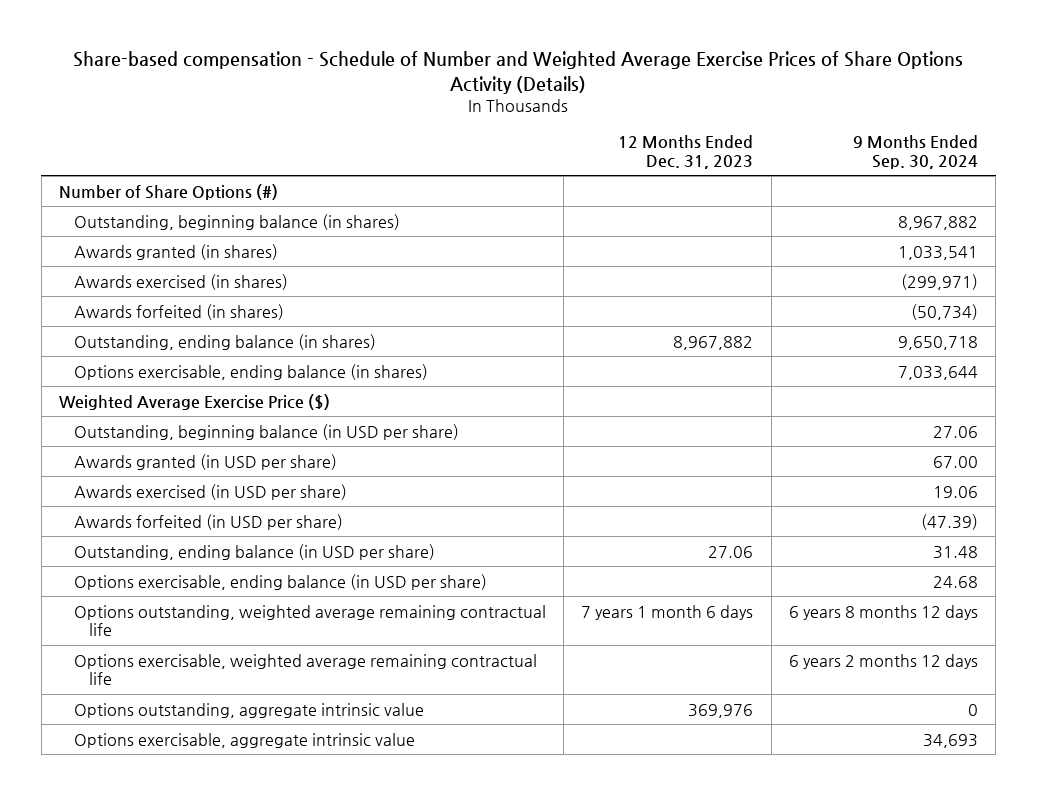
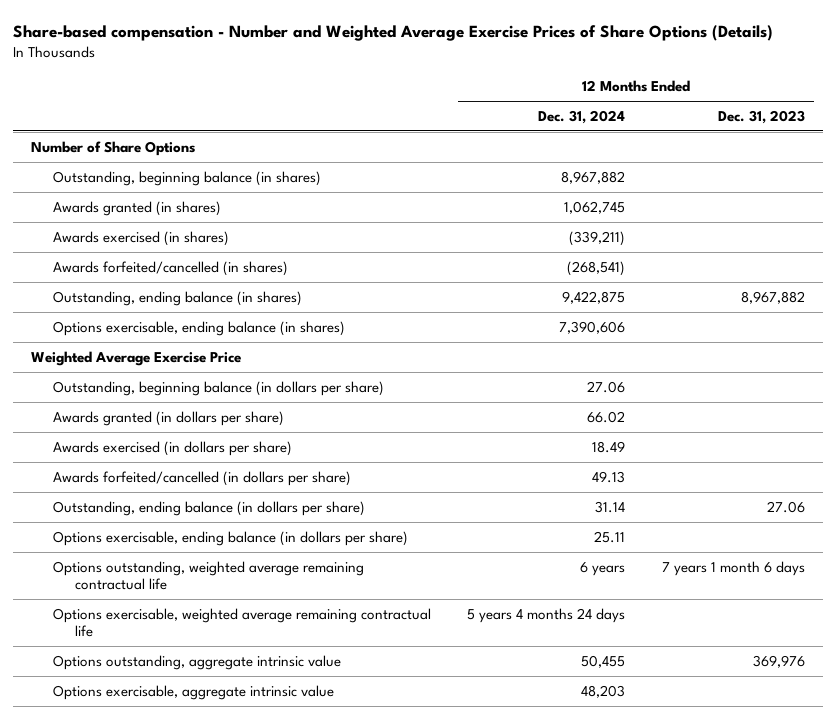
[73,51,964,94] Share-based compensation - Schedule of Number and Weighted Average Exercise Prices of Share Options Activity (Details) -> [13,24,774,41] Share-based compensation - Number and Weighted Average Exercise Prices of Share Options (Details)
[852,134,978,169] 9 Months Ended Sep. 30, 2024 -> none
none -> [538,110,626,125] Dec. 31, 2024
[58,183,278,200] Number of Share Options (#) -> [31,140,196,156] Number of Share Options
[73,303,284,320] Awards forfeited (in shares) -> [53,260,289,276] Awards forfeited/cancelled (in shares)
[58,393,330,410] Weighted Average Exercise Price ($) -> [31,350,242,366] Weighted Average Exercise Price
[73,423,459,440] Outstanding, beginning balance (in USD per share) -> [53,380,385,396] Outstanding, beginning balance (in dollars per share)
[73,453,337,470] Awards granted (in USD per share) -> [53,410,285,426] Awards granted (in dollars per share)
[73,483,347,500] Awards exercised (in USD per share) -> [53,440,293,456] Awards exercised (in dollars per share)
[73,513,343,530] Awards forfeited (in USD per share) -> [53,470,352,486] Awards forfeited/cancelled (in dollars per share)
[73,543,435,560] Outstanding, ending balance (in USD per share) -> [53,500,366,516] Outstanding, ending balance (in dollars per share)
[73,573,487,590] Options exercisable, ending balance (in USD per share) -> [53,530,409,546] Options exercisable, ending balance (in dollars per share)

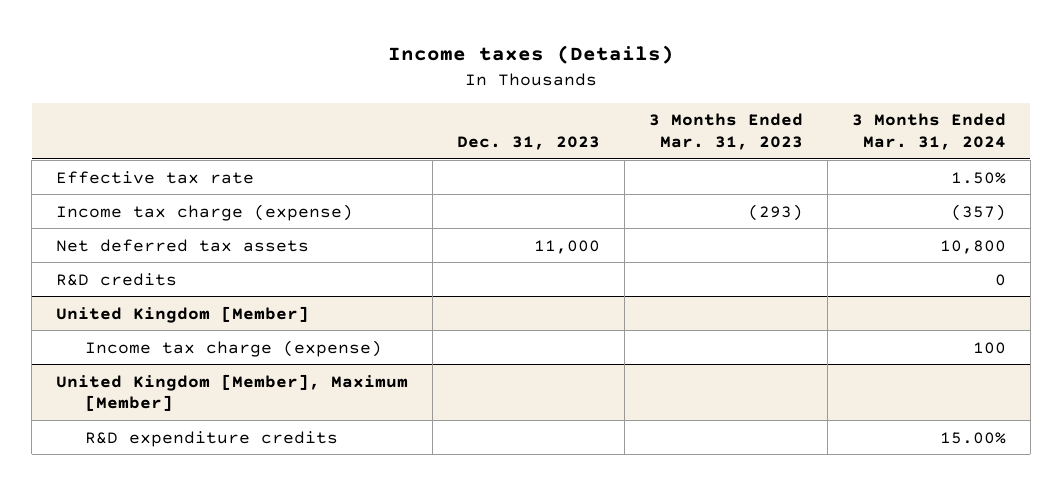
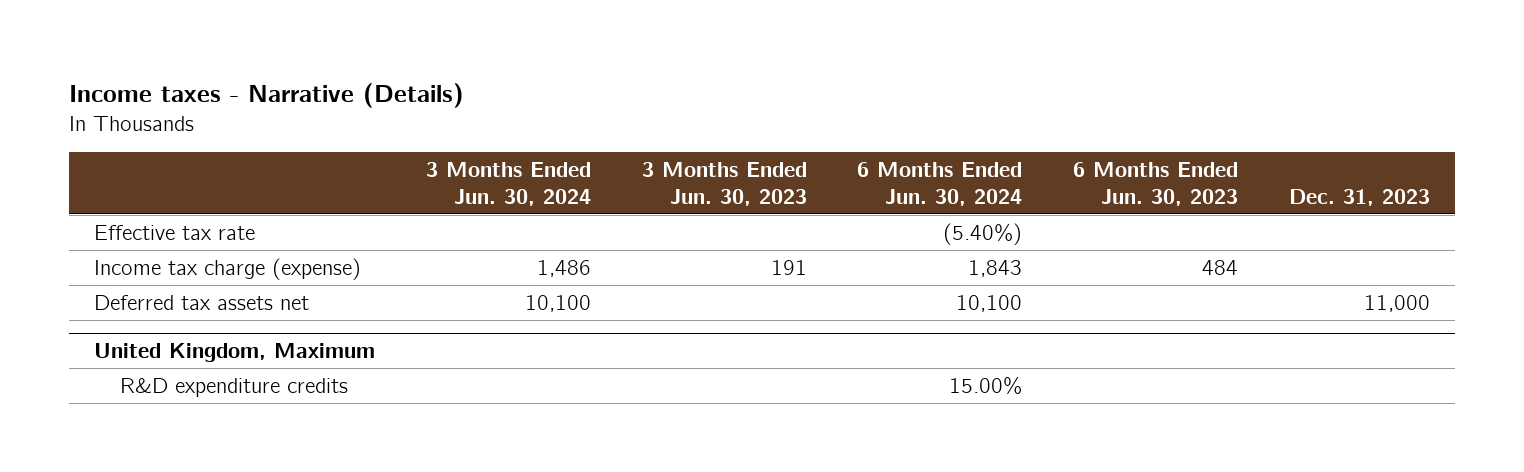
[388,44,675,64] Income taxes (Details) -> [69,83,465,109] Income taxes - Narrative (Details)
[649,113,804,150] 3 Months Ended Mar. 31, 2023 -> none
[851,113,1006,150] 3 Months Ended Mar. 31, 2024 -> none
none -> [426,161,592,206] 3 Months Ended Jun. 30, 2024
none -> [641,161,807,206] 3 Months Ended Jun. 30, 2023
none -> [857,161,1023,206] 6 Months Ended Jun. 30, 2024
none -> [1073,161,1239,206] 6 Months Ended Jun. 30, 2023
[56,272,178,286] R&D credits -> none
[56,305,310,323] United Kingdom [Member] -> none
[84,339,382,357] Income tax charge (expense) -> none
[56,238,310,252] Net deferred tax assets -> [94,294,310,310] Deferred tax assets net
[56,373,409,412] United Kingdom [Member], Maximum [Member] -> [94,343,376,363] United Kingdom, Maximum

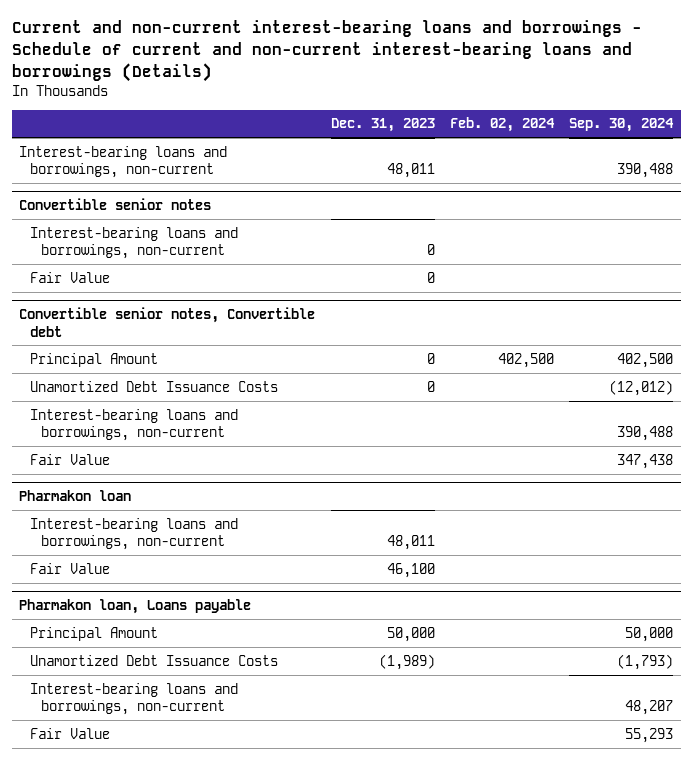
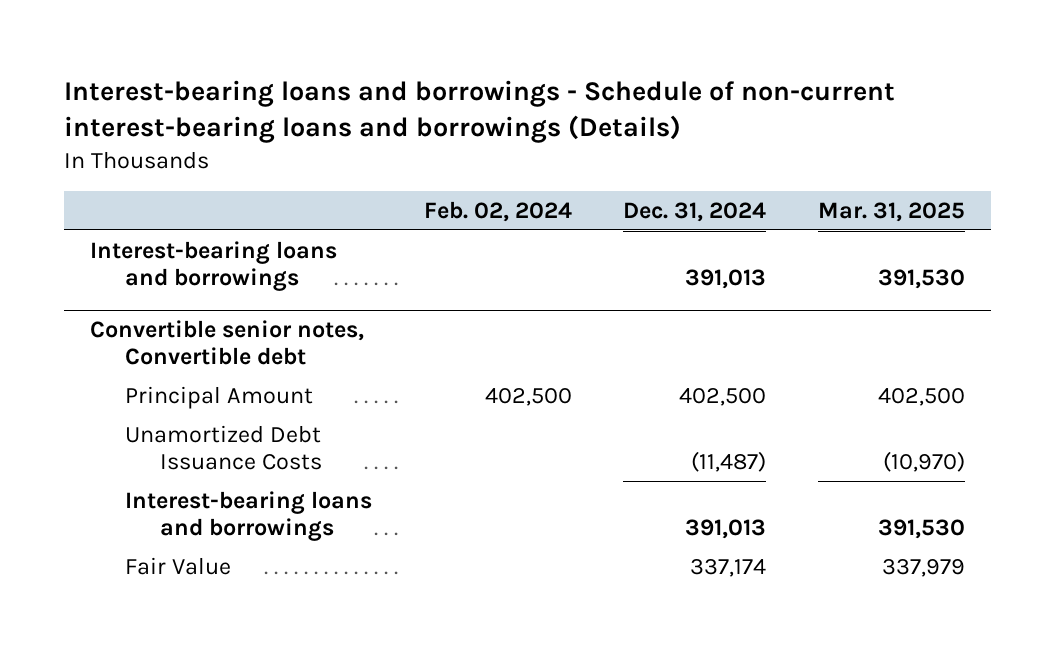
[11,20,642,82] Current and non-current interest-bearing loans and borrowings - Schedule of current and non-current interest-bearing loans and borrowings (Details) -> [63,80,895,144] Interest-bearing loans and borrowings - Schedule of non-current interest-bearing loans and borrowings (Details)
[330,118,435,133] Dec. 31, 2023 -> none
[569,118,675,133] Sep. 30, 2024 -> none
none -> [623,201,767,222] Dec. 31, 2024
none -> [818,201,966,222] Mar. 31, 2025
[19,198,212,211] Convertible senior notes -> none
[30,226,239,259] Interest-bearing loans and borrowings, non-current -> none
[30,271,111,283] Fair Value -> none
[19,145,228,178] Interest-bearing loans and borrowings, non-current -> [89,240,337,291] Interest-bearing loans and borrowings
[30,408,239,441] Interest-bearing loans and borrowings, non-current -> [124,490,372,541] Interest-bearing loans and borrowings
[19,490,132,502] Pharmakon loan -> none
[30,517,239,550] Interest-bearing loans and borrowings, non-current -> none
[30,562,111,574] Fair Value -> none
[19,599,252,615] Pharmakon loan, Loans payable -> none
[30,626,159,641] Principal Amount -> none
[30,654,279,666] Unamortized Debt Issuance Costs -> none
[30,682,239,715] Interest-bearing loans and borrowings, non-current -> none
[30,727,111,739] Fair Value -> none

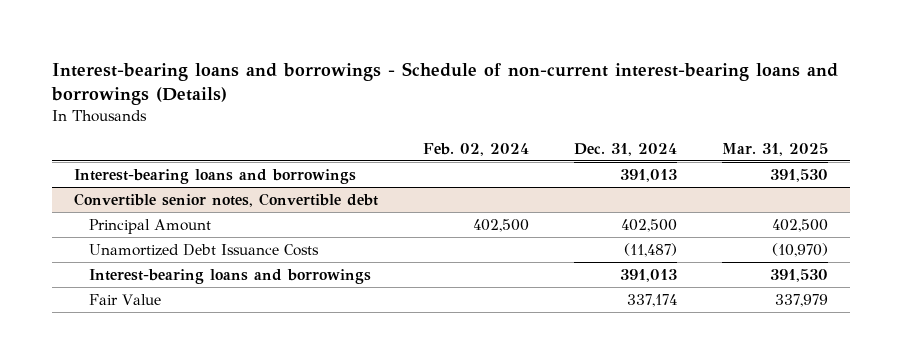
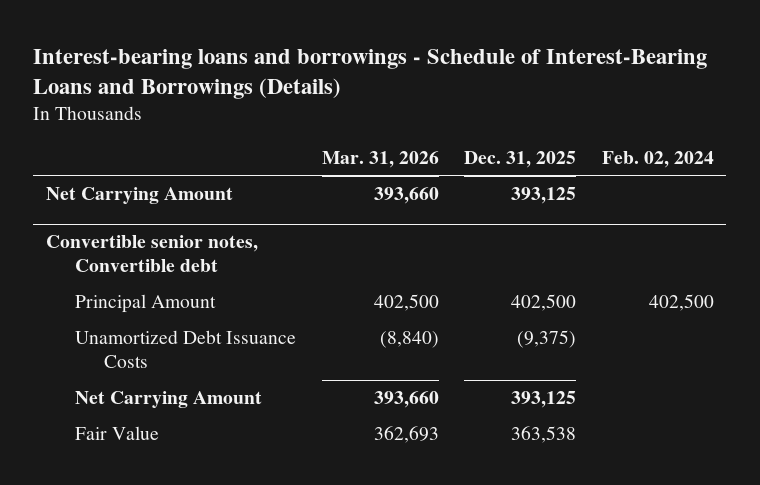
[50,61,838,105] Interest-bearing loans and borrowings - Schedule of non-current interest-bearing loans and borrowings (Details) -> [33,48,708,99] Interest-bearing loans and borrowings - Schedule of Interest-Bearing Loans and Borrowings (Details)
[573,143,677,157] Dec. 31, 2024 -> none
[721,143,828,157] Mar. 31, 2025 -> none
none -> [321,150,439,168] Mar. 31, 2026
none -> [464,150,577,168] Dec. 31, 2025
[74,168,357,184] Interest-bearing loans and borrowings -> [46,187,234,205] Net Carrying Amount
[89,268,372,284] Interest-bearing loans and borrowings -> [75,391,263,409] Net Carrying Amount

